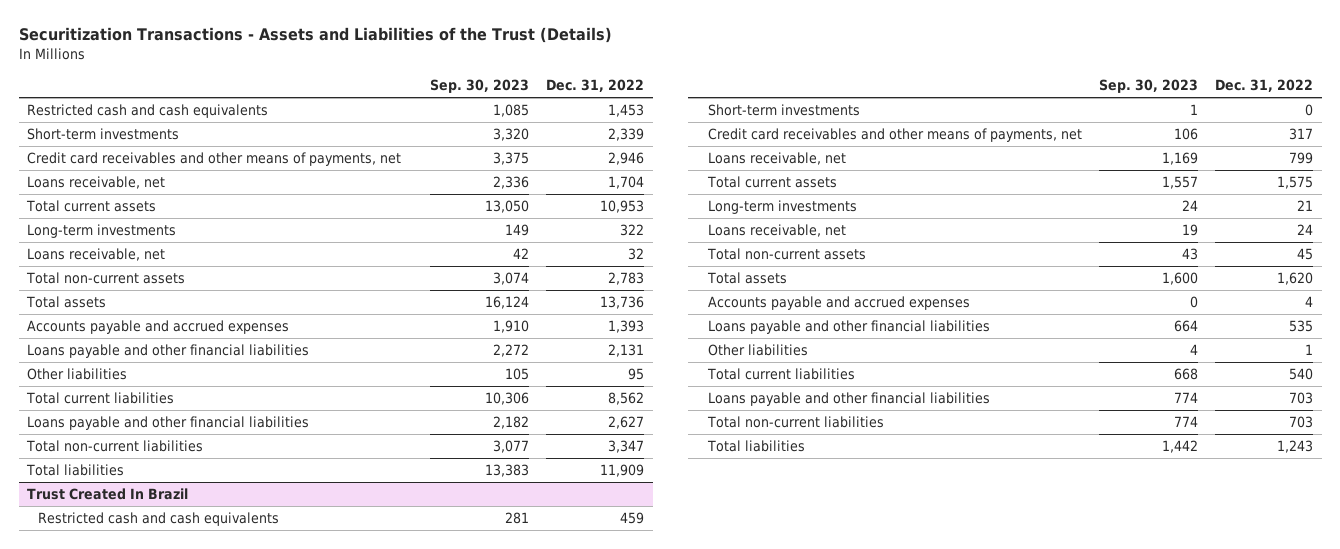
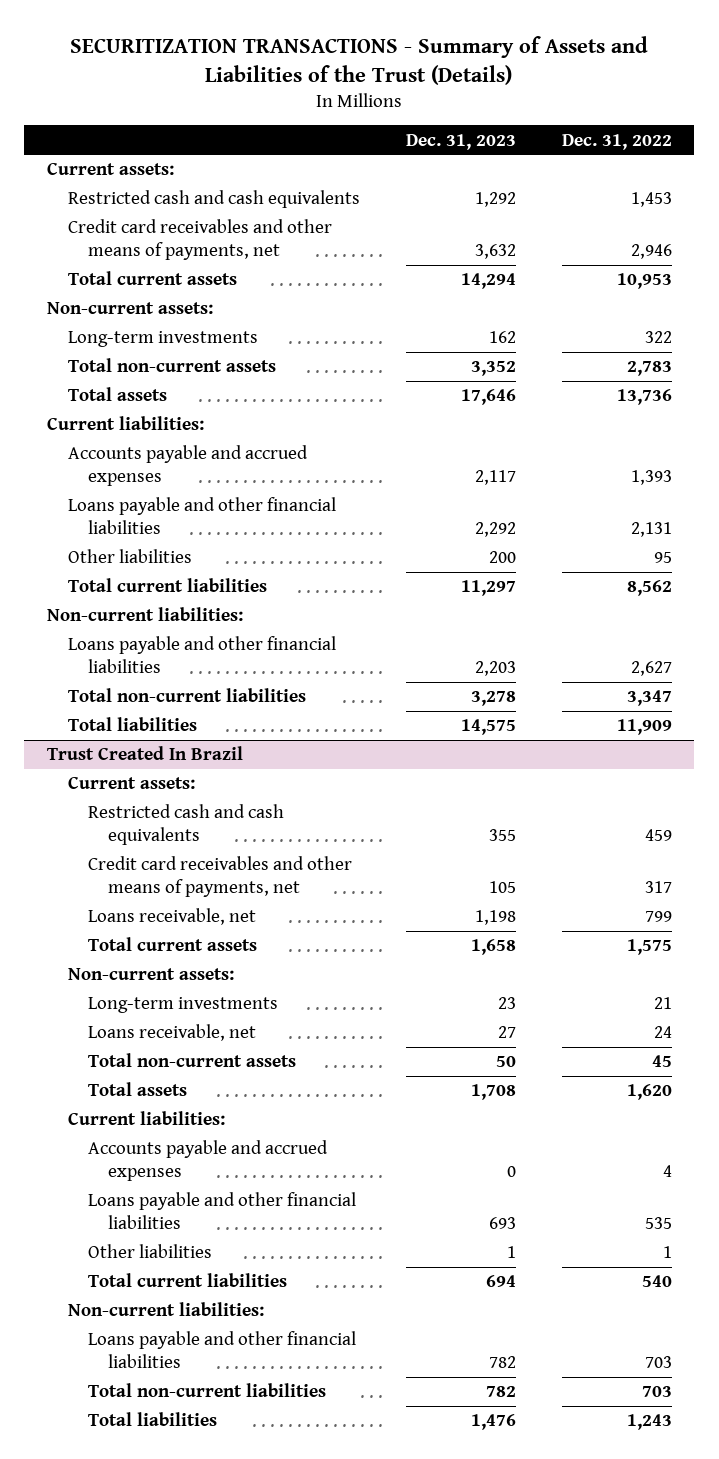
[18,27,612,44] Securitization Transactions - Assets and Liabilities of the Trust (Details) -> [70,36,649,85] SECURITIZATION TRANSACTIONS - Summary of Assets and Liabilities of the Trust (Details)
[429,79,529,94] Sep. 30, 2023 -> none
none -> [405,133,516,150] Dec. 31, 2023
none -> [47,162,175,176] Current assets:
[27,128,180,141] Short-term investments -> none
[27,176,166,190] Loans receivable, net -> none
none -> [47,302,214,315] Non-current assets:
[27,248,166,262] Loans receivable, net -> none
none -> [47,416,205,431] Current liabilities:
none -> [47,607,244,622] Non-current liabilities:
none -> [67,776,195,790] Current assets:
[707,104,860,117] Short-term investments -> none
none -> [67,968,234,981] Non-current assets:
none -> [67,1111,225,1126] Current liabilities:
none -> [67,1302,264,1317] Non-current liabilities:

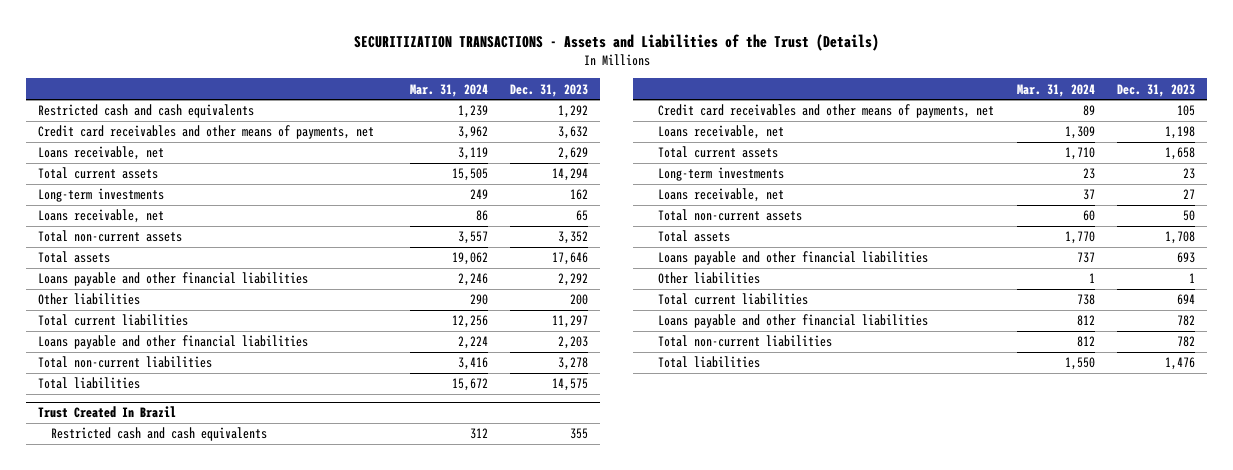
[70,36,649,85] SECURITIZATION TRANSACTIONS - Summary of Assets and Liabilities of the Trust (Details) -> [353,34,879,52] SECURITIZATION TRANSACTIONS - Assets and Liabilities of the Trust (Details)
[561,133,672,150] Dec. 31, 2022 -> none
none -> [409,83,488,97] Mar. 31, 2024
[47,162,175,176] Current assets: -> none
none -> [37,146,164,161] Loans receivable, net
[47,302,214,315] Non-current assets: -> none
none -> [37,209,164,224] Loans receivable, net
[47,416,205,431] Current liabilities: -> none
[67,445,308,487] Accounts payable and accrued expenses -> none
[47,607,244,622] Non-current liabilities: -> none
[67,776,195,790] Current assets: -> none
[67,968,234,981] Non-current assets: -> none
[67,1111,225,1126] Current liabilities: -> none
[87,1140,328,1182] Accounts payable and accrued expenses -> none
[67,1302,264,1317] Non-current liabilities: -> none

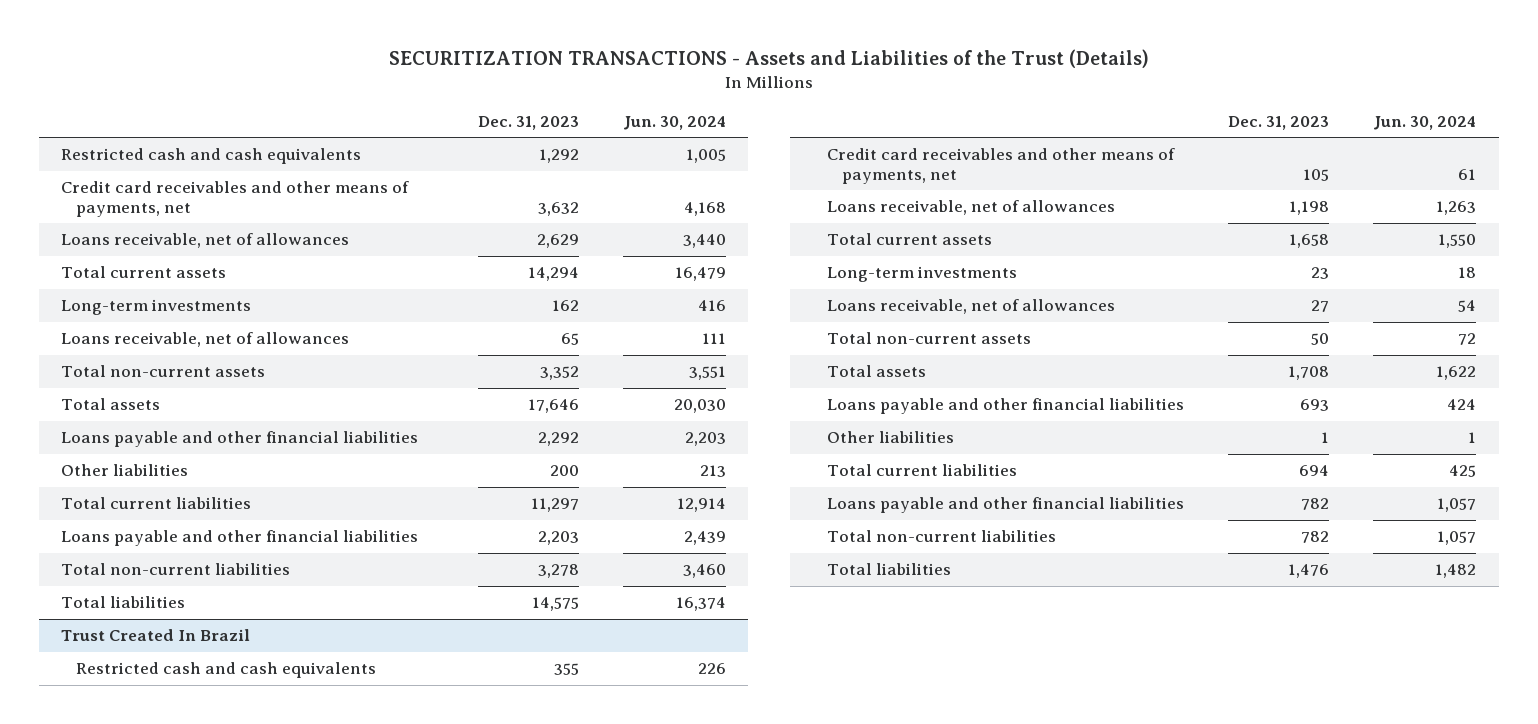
[409,83,488,97] Mar. 31, 2024 -> none
none -> [622,115,726,130] Jun. 30, 2024
[37,146,164,161] Loans receivable, net -> [61,233,350,249] Loans receivable, net of allowances
[37,209,164,224] Loans receivable, net -> [61,332,350,348] Loans receivable, net of allowances
[658,125,785,140] Loans receivable, net -> [826,200,1115,216] Loans receivable, net of allowances
[658,188,785,203] Loans receivable, net -> [826,299,1115,315] Loans receivable, net of allowances

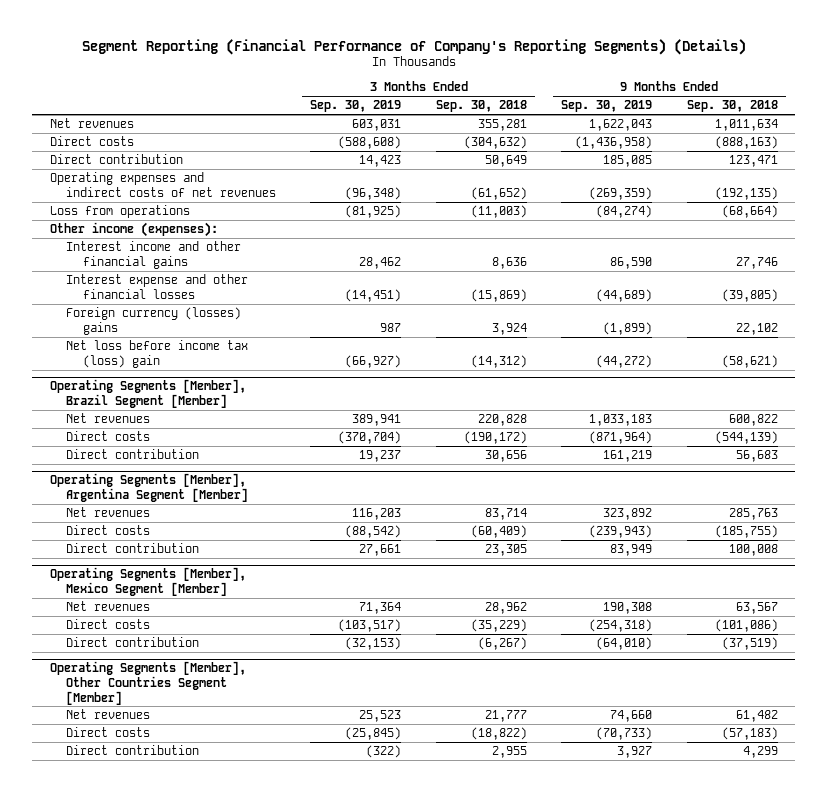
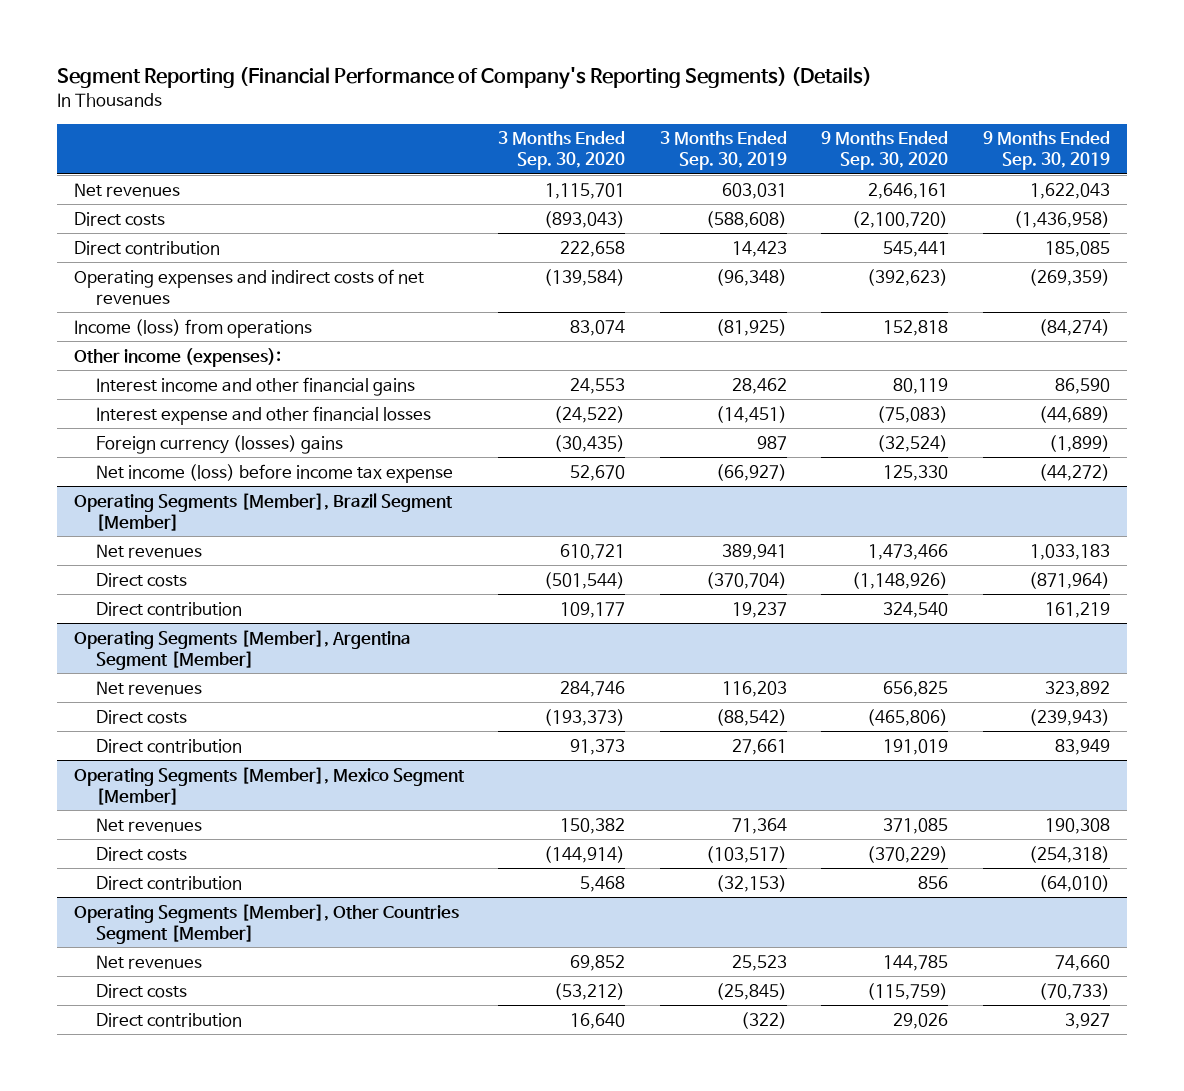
[435,100,527,113] Sep. 30, 2018 -> none
[686,100,778,113] Sep. 30, 2018 -> none
none -> [498,131,626,171] 3 Months Ended Sep. 30, 2020
none -> [821,131,949,171] 9 Months Ended Sep. 30, 2020
[49,205,190,219] Loss from operations -> [73,318,312,338] Income (loss) from operations
[66,340,249,368] Net loss before income tax (loss) gain -> [95,463,453,483] Net income (loss) before income tax expense

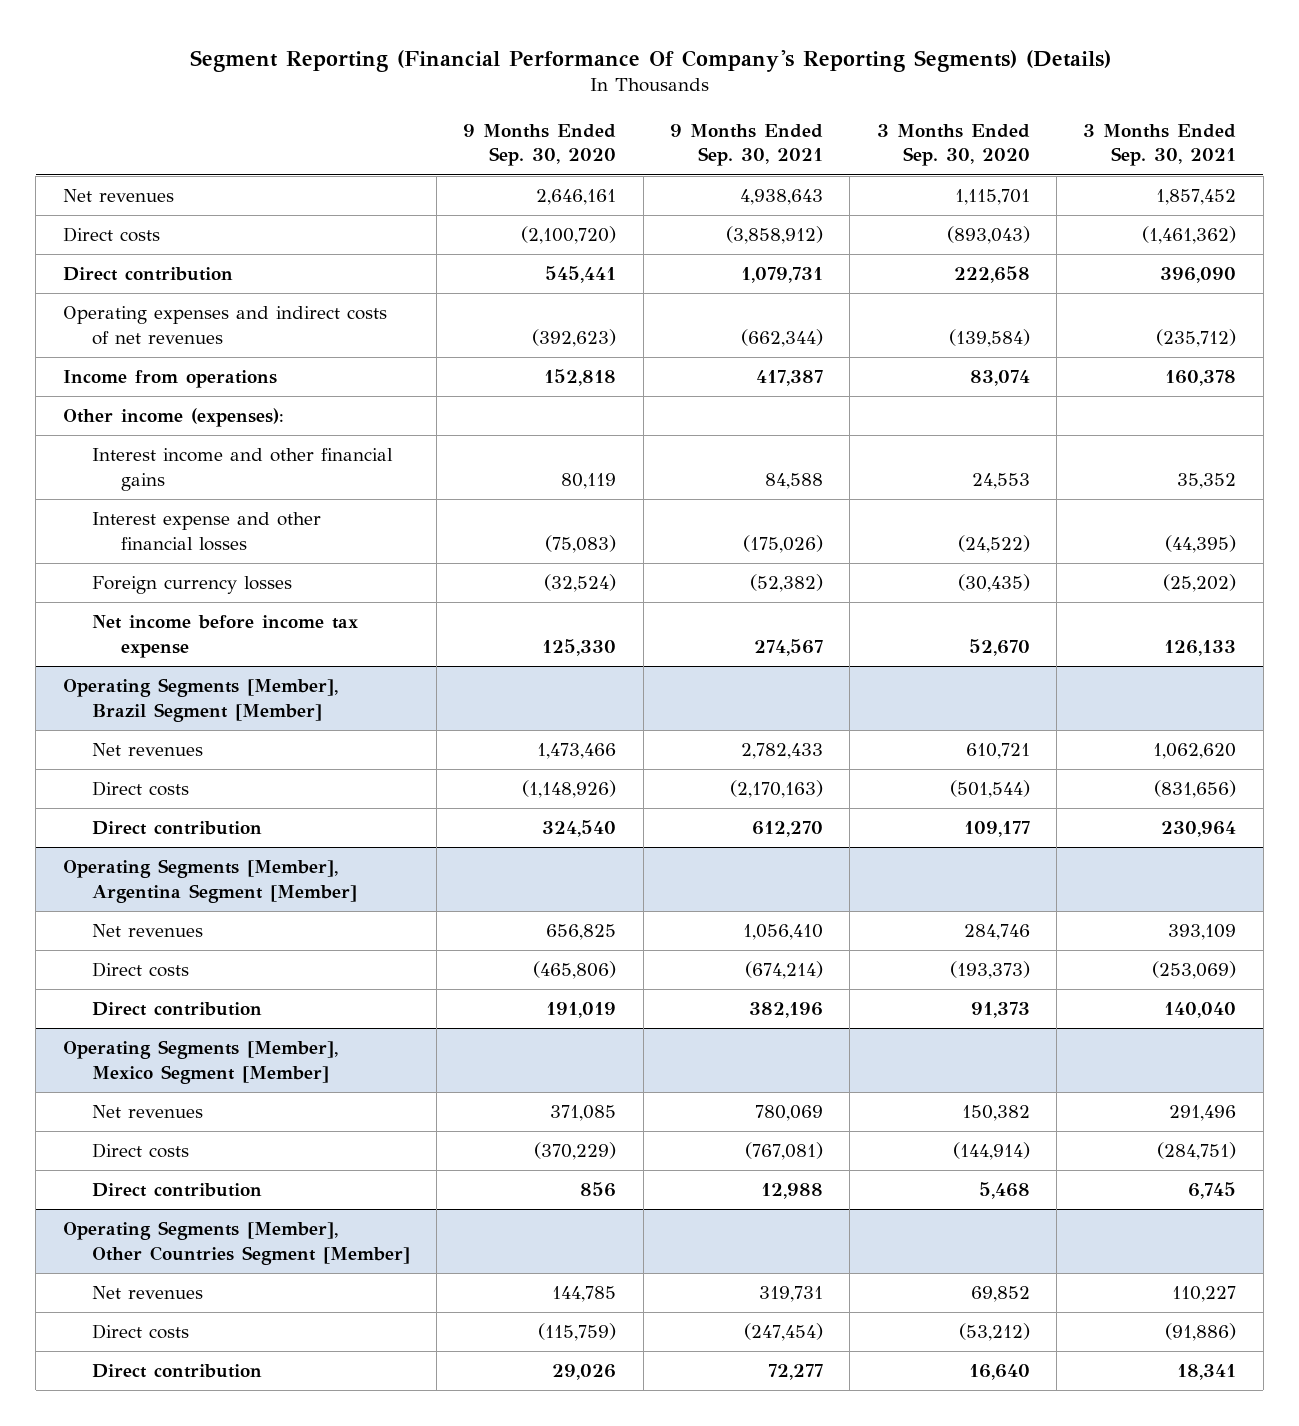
[56,67,872,90] Segment Reporting (Financial Performance of Company's Reporting Segments) (Details) -> [189,49,1111,72] Segment Reporting (Financial Performance Of Company's Reporting Segments) (Details)
[659,131,787,171] 3 Months Ended Sep. 30, 2019 -> none
[982,131,1110,171] 9 Months Ended Sep. 30, 2019 -> none
none -> [670,124,824,167] 9 Months Ended Sep. 30, 2021
none -> [1083,124,1237,167] 3 Months Ended Sep. 30, 2021
[73,318,312,338] Income (loss) from operations -> [62,370,277,389] Income from operations
[95,434,343,454] Foreign currency (losses) gains -> [91,576,292,595] Foreign currency losses
[95,463,453,483] Net income (loss) before income tax expense -> [91,615,358,658] Net income before income tax expense

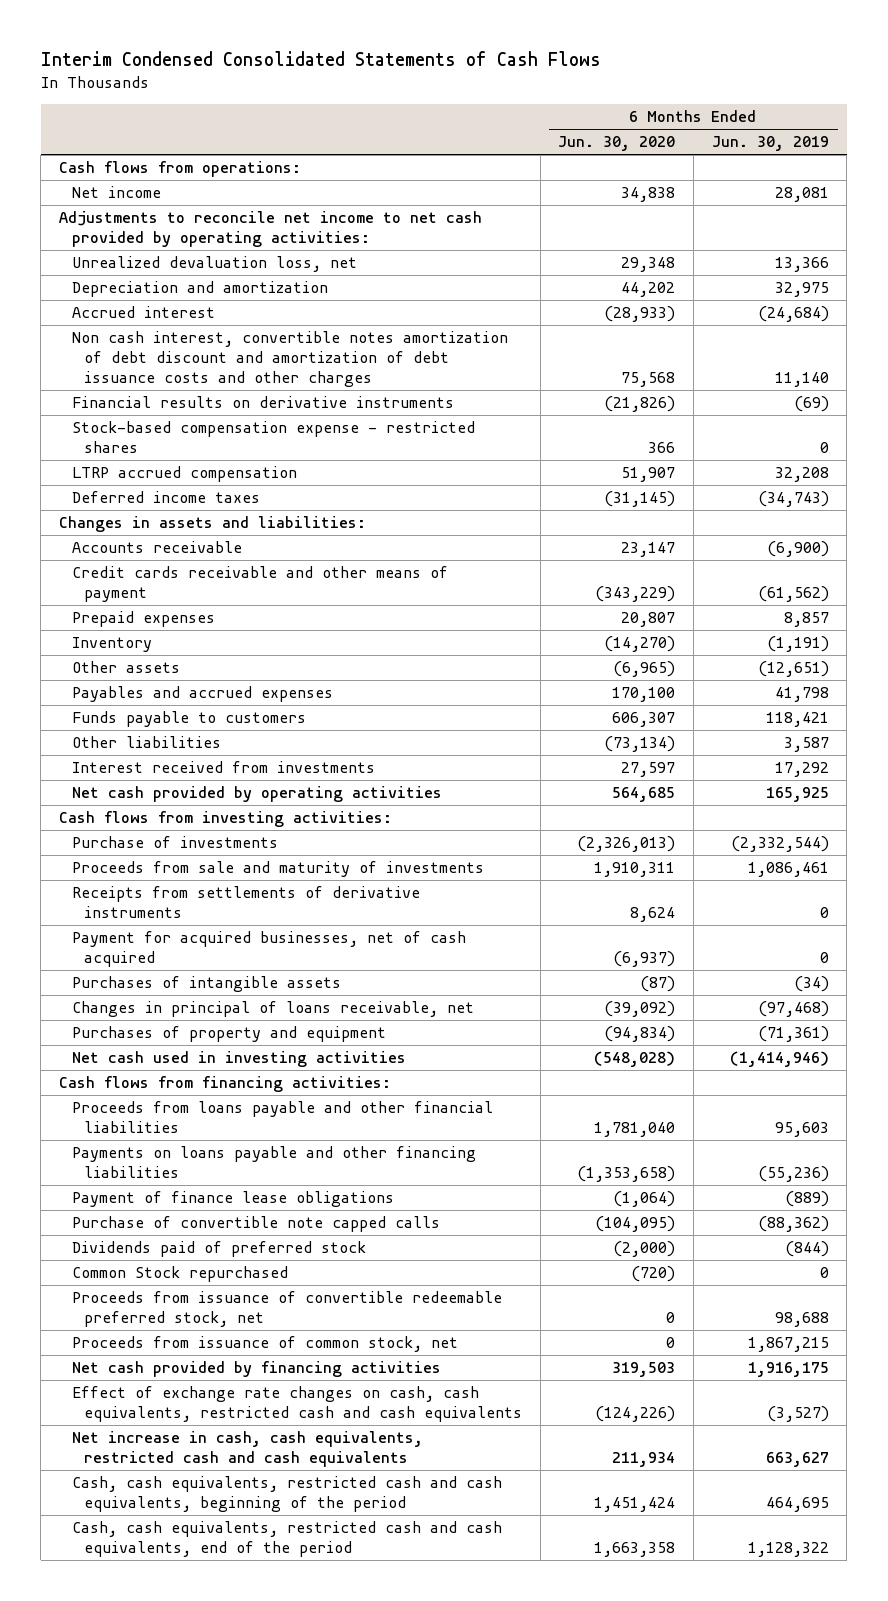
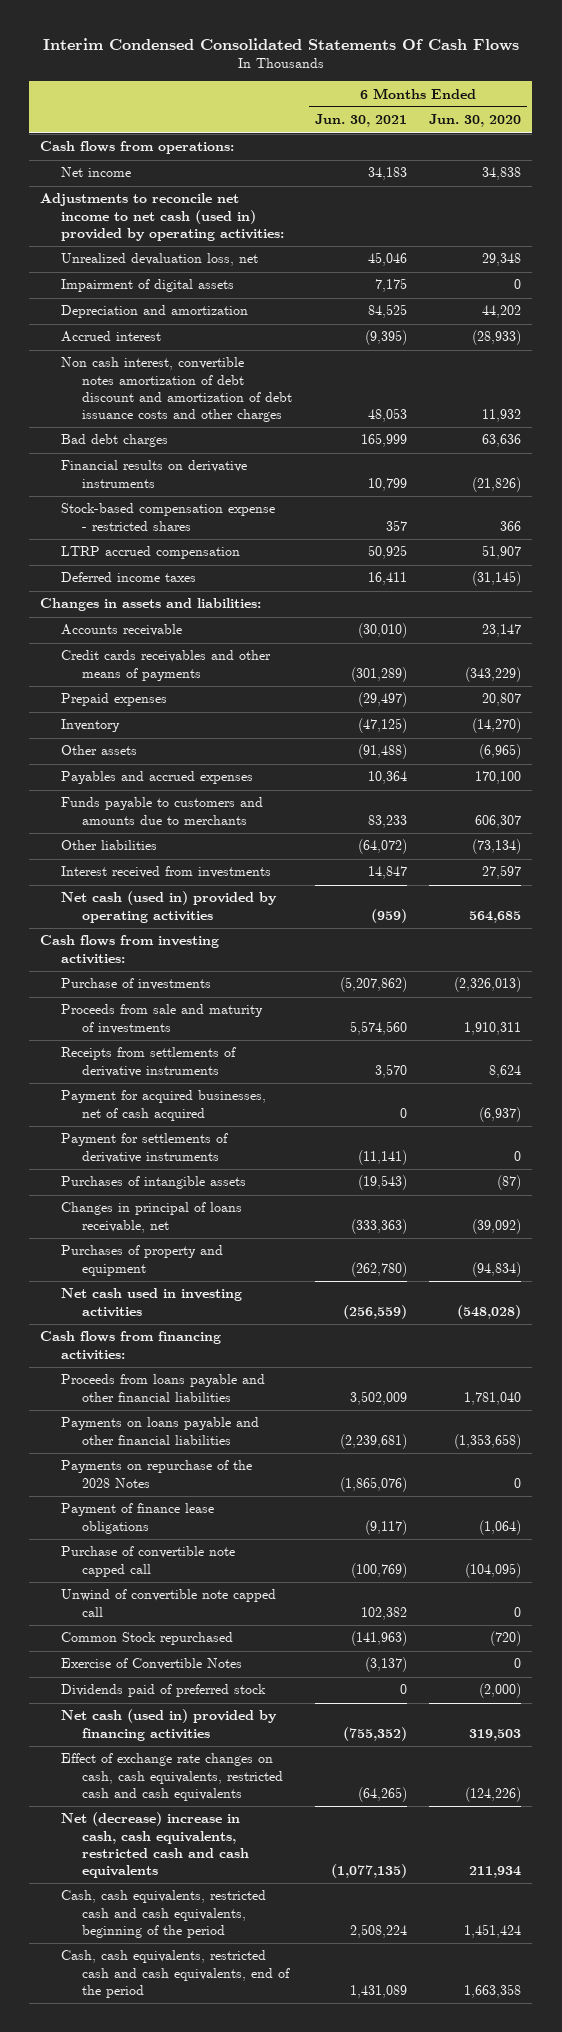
[40,50,601,66] Interim Condensed Consolidated Statements of Cash Flows -> [42,37,519,51] Interim Condensed Consolidated Statements Of Cash Flows
[711,136,829,152] Jun. 30, 2019 -> none
none -> [314,114,407,128] Jun. 30, 2021
[59,211,483,248] Adjustments to reconcile net income to net cash provided by operating activities: -> [40,193,285,241] Adjustments to reconcile net income to net cash (used in) provided by operating activities:
none -> [61,279,235,293] Impairment of digital assets
[621,372,676,388] 75,568 -> [482,408,522,422] 11,932
none -> [61,434,169,448] Bad debt charges
[71,566,448,603] Credit cards receivable and other means of payment -> [61,650,272,681] Credit cards receivables and other means of payments
[71,711,306,728] Funds payable to customers -> [61,797,264,825] Funds payable to customers and amounts due to merchants
[71,786,442,803] Net cash provided by operating activities -> [61,891,278,923] Net cash (used in) provided by operating activities
none -> [61,1133,229,1163] Payment for settlements of derivative instruments
[71,1146,476,1179] Payments on loans payable and other financing liabilities -> [61,1417,260,1445] Payments on loans payable and other financial liabilities
none -> [61,1460,253,1488] Payments on repurchase of the 2028 Notes
[71,1216,440,1233] Purchase of convertible note capped calls -> [61,1546,236,1577] Purchase of convertible note capped call
none -> [61,1589,277,1617] Unwind of convertible note capped call
[71,1291,502,1328] Proceeds from issuance of convertible redeemable preferred stock, net -> none
[71,1336,458,1353] Proceeds from issuance of common stock, net -> none
none -> [61,1658,243,1671] Exercise of Convertible Notes
[71,1241,366,1258] Dividends paid of preferred stock -> [61,1684,267,1698] Dividends paid of preferred stock
[71,1361,441,1378] Net cash provided by financing activities -> [61,1709,278,1741] Net cash (used in) provided by financing activities
[71,1431,423,1468] Net increase in cash, cash equivalents, restricted cash and cash equivalents -> [61,1812,250,1878] Net (decrease) increase in cash, cash equivalents, restricted cash and cash equivalents

